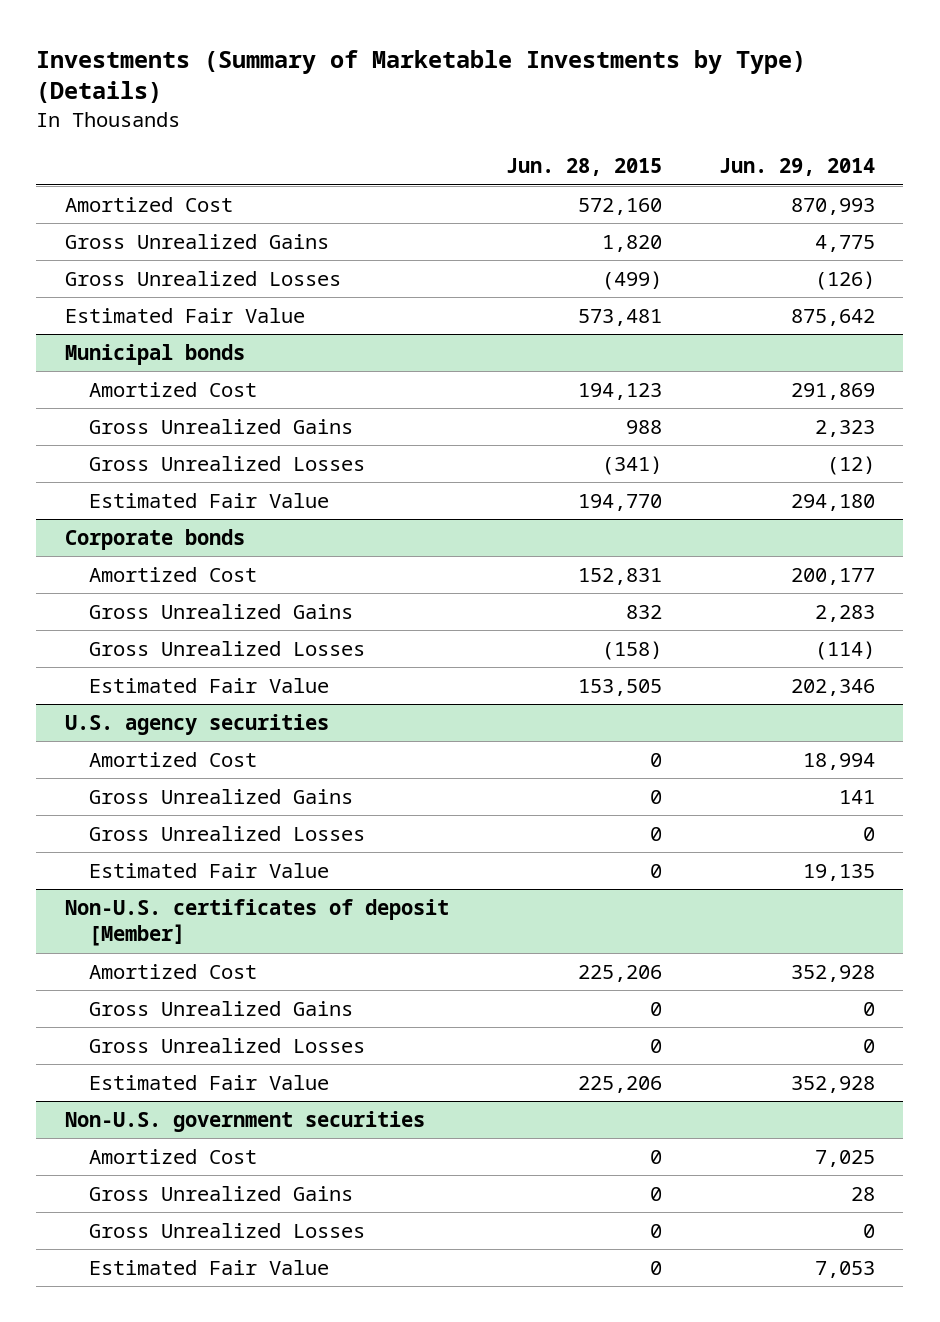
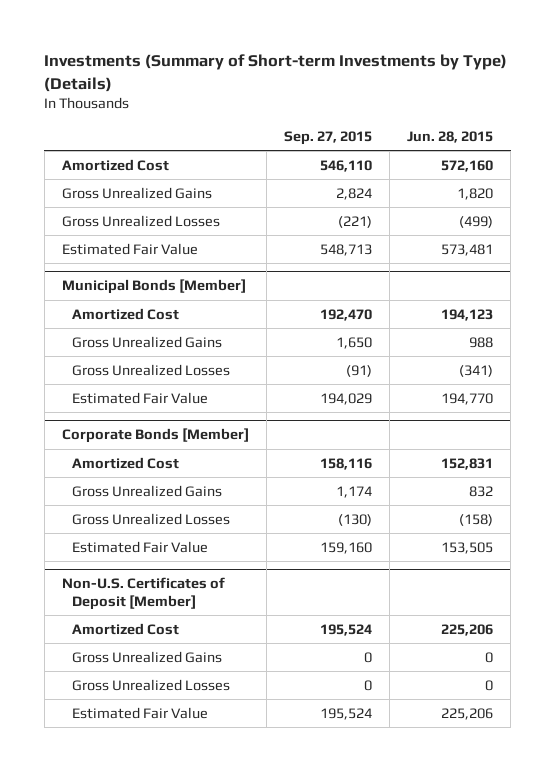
[36,49,807,104] Investments (Summary of Marketable Investments by Type) (Details) -> [44,54,508,92] Investments (Summary of Short-term Investments by Type) (Details)
[718,158,875,177] Jun. 29, 2014 -> none
none -> [283,130,372,145] Sep. 27, 2015
[64,344,245,366] Municipal bonds -> [61,279,246,295] Municipal Bonds [Member]
[64,529,245,551] Corporate bonds -> [61,428,249,444] Corporate Bonds [Member]
[64,714,329,736] U.S. agency securities -> none
[88,752,257,768] Amortized Cost -> none
[88,789,353,805] Gross Unrealized Gains -> none
[88,826,365,842] Gross Unrealized Losses -> none
[88,863,329,879] Estimated Fair Value -> none
[64,899,449,947] Non-U.S. certificates of deposit [Member] -> [61,577,225,610] Non-U.S. Certificates of Deposit [Member]
[64,1111,425,1133] Non-U.S. government securities -> none
[88,1149,257,1165] Amortized Cost -> none
[88,1186,353,1202] Gross Unrealized Gains -> none
[88,1223,365,1239] Gross Unrealized Losses -> none
[88,1260,329,1276] Estimated Fair Value -> none

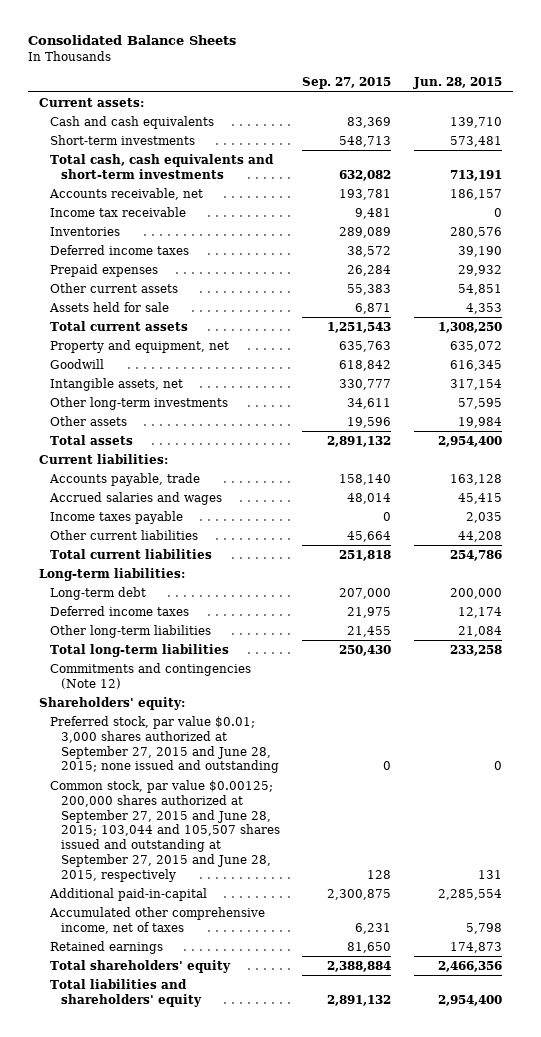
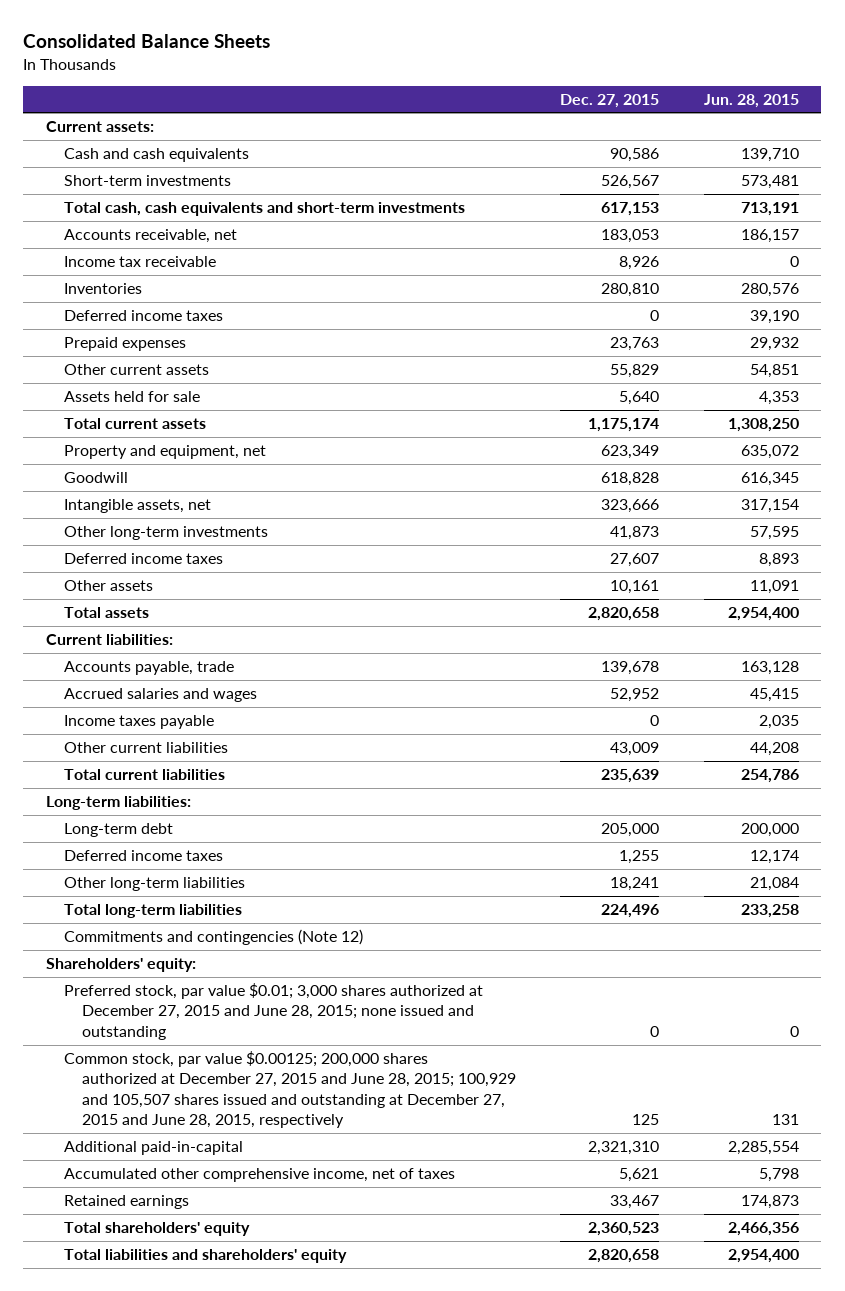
[302,77,392,90] Sep. 27, 2015 -> none
none -> [560,93,660,108] Dec. 27, 2015
none -> [63,553,223,565] Deferred income taxes
[457,416,502,428] 19,984 -> [749,580,799,595] 11,091
[49,715,279,774] Preferred stock, par value $0.01; 3,000 shares authorized at September 27, 2015 and June 28, 2015; none issued and outstanding -> [63,983,483,1040] Preferred stock, par value $0.01; 3,000 shares authorized at December 27, 2015 and June 28, 2015; none issued and outstanding
[49,779,280,882] Common stock, par value $0.00125; 200,000 shares authorized at September 27, 2015 and June 28, 2015; 103,044 and 105,507 shares issued and outstanding at September 27, 2015 and June 28, 2015, respectively -> [63,1051,517,1129] Common stock, par value $0.00125; 200,000 shares authorized at December 27, 2015 and June 28, 2015; 100,929 and 105,507 shares issued and outstanding at December 27, 2015 and June 28, 2015, respectively

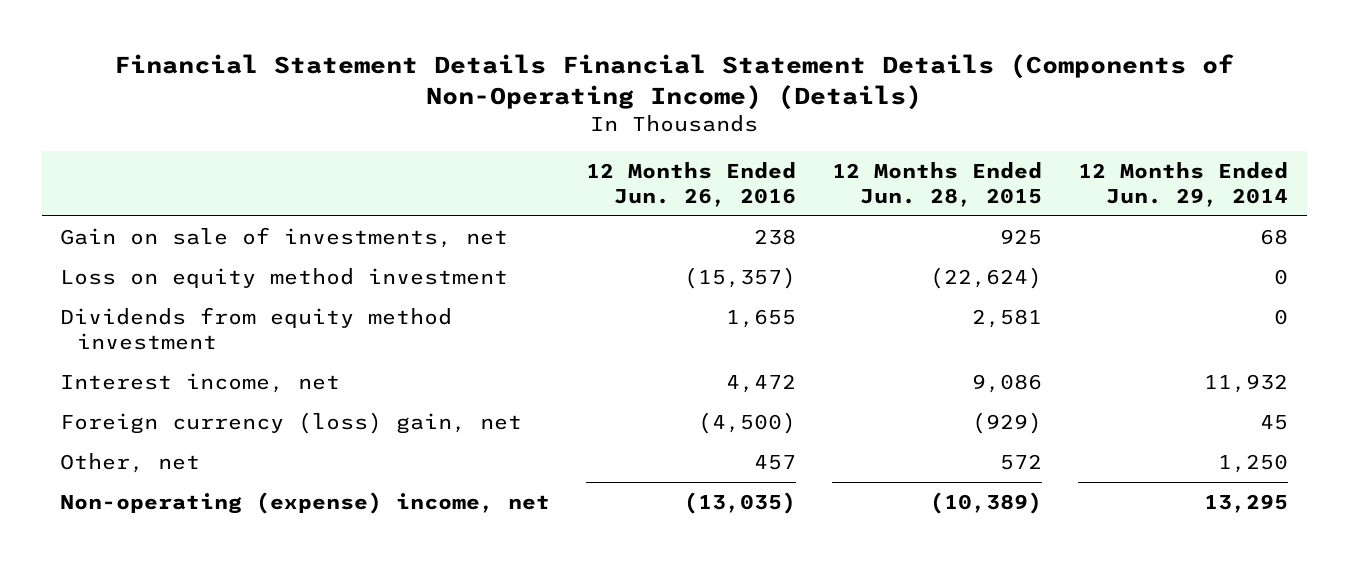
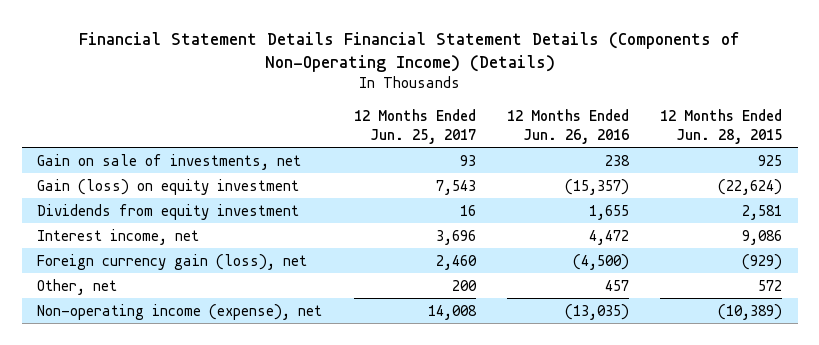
[1078,161,1289,207] 12 Months Ended Jun. 29, 2014 -> none
none -> [353,108,476,145] 12 Months Ended Jun. 25, 2017
[59,268,508,289] Loss on equity method investment -> [37,178,300,195] Gain (loss) on equity investment
[59,307,452,351] Dividends from equity method investment -> [37,203,300,220] Dividends from equity investment
[59,412,522,435] Foreign currency (loss) gain, net -> [37,253,308,270] Foreign currency gain (loss), net
[59,492,550,515] Non-operating (expense) income, net -> [37,303,323,320] Non-operating income (expense), net

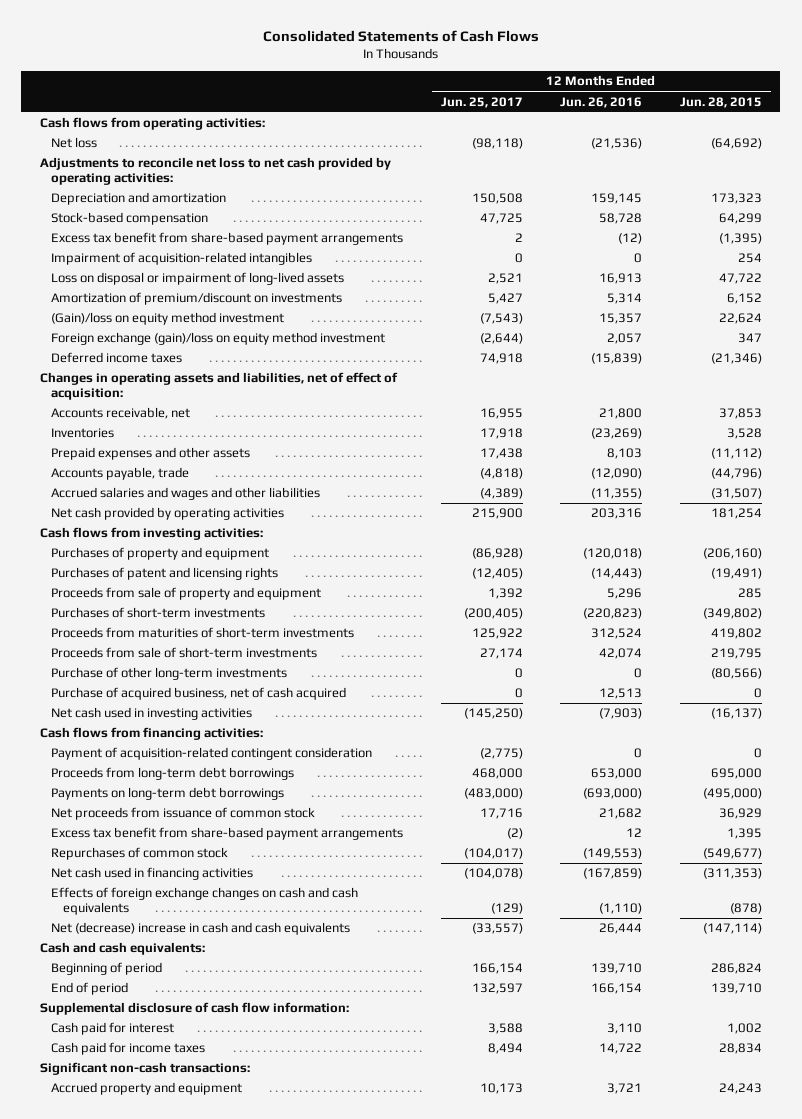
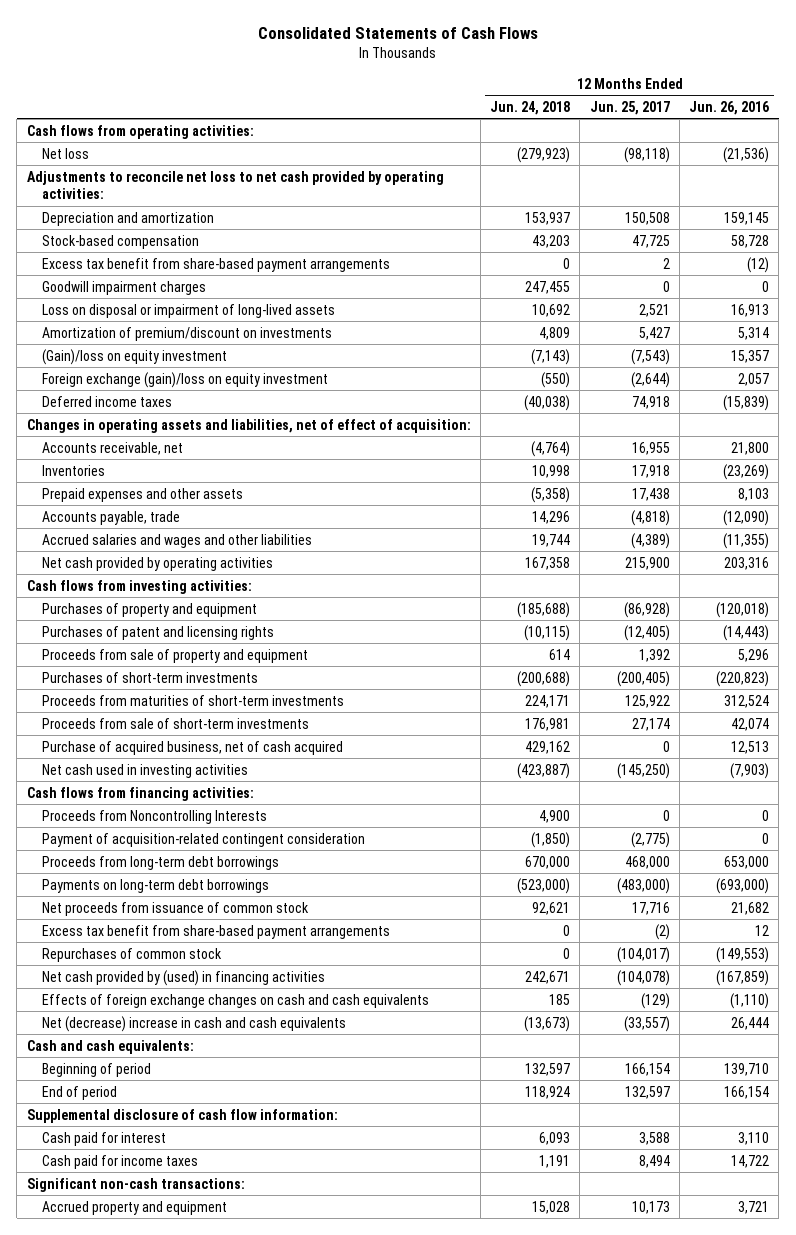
[679,96,762,108] Jun. 28, 2015 -> none
none -> [490,100,571,115] Jun. 24, 2018
[51,252,313,266] Impairment of acquisition-related intangibles -> none
none -> [41,280,206,295] Goodwill impairment charges
[51,312,285,326] (Gain)/loss on equity method investment -> [41,348,227,365] (Gain)/loss on equity investment
[51,332,386,346] Foreign exchange (gain)/loss on equity method investment -> [41,371,328,388] Foreign exchange (gain)/loss on equity investment
[51,667,288,681] Purchase of other long-term investments -> none
none -> [41,809,267,824] Proceeds from Noncontrolling Interests
[51,867,254,881] Net cash used in financing activities -> [41,969,325,986] Net cash provided by (used) in financing activities

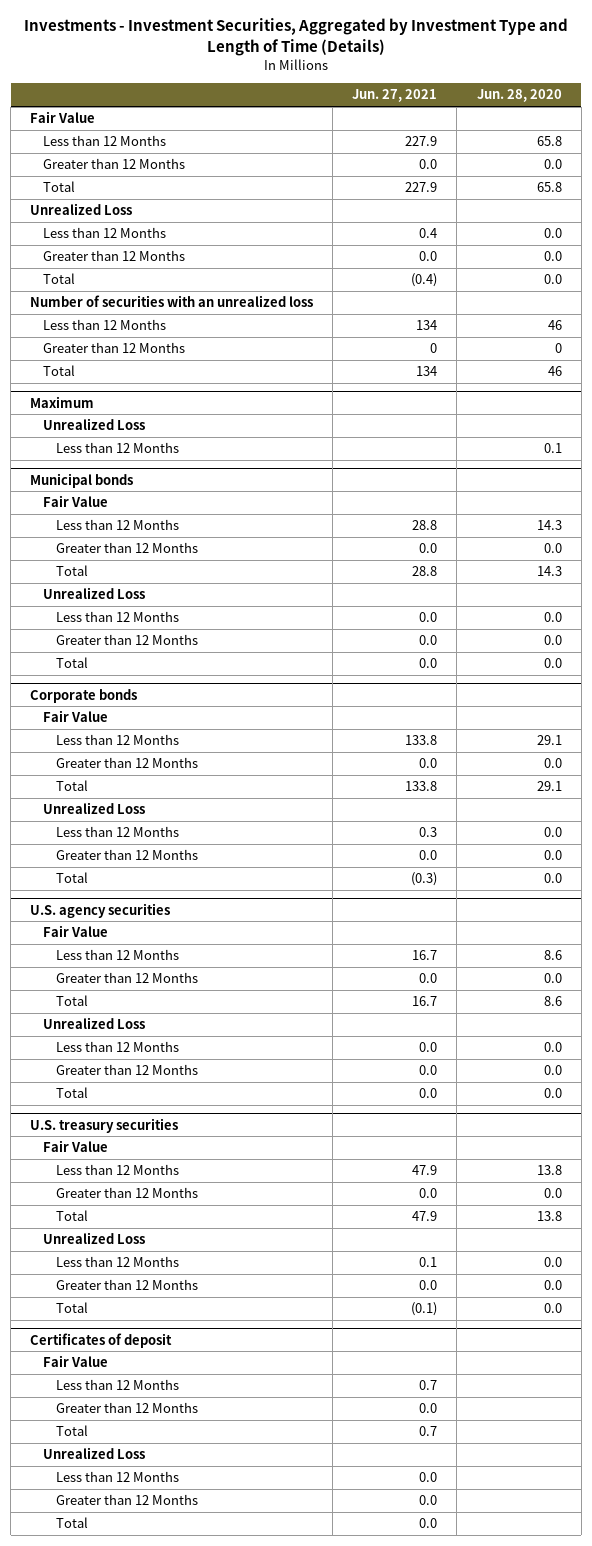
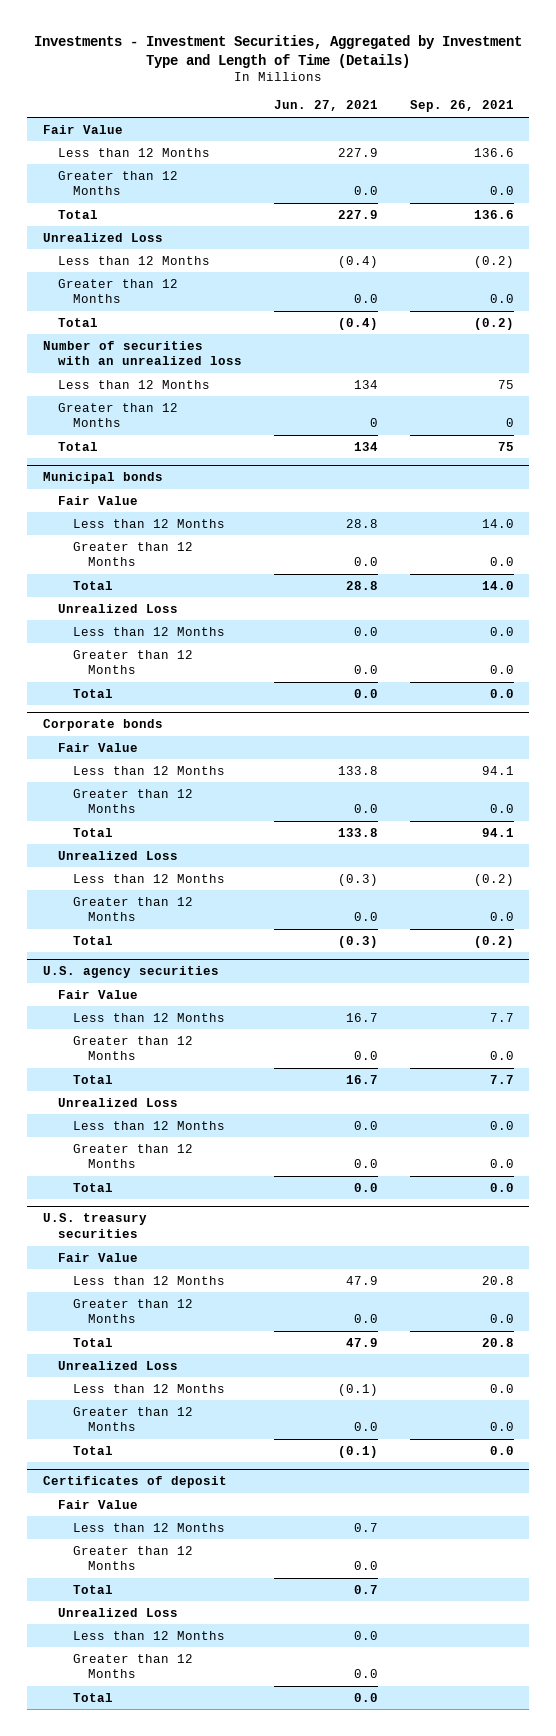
[476,89,562,103] Jun. 28, 2020 -> none
none -> [409,100,514,113] Sep. 26, 2021
[419,228,438,239] 0.4 -> [337,255,378,268] (0.4)
[30,395,95,408] Maximum -> none
[42,418,145,431] Unrealized Loss -> none
[55,442,179,454] Less than 12 Months -> none
[419,827,438,838] 0.3 -> [337,873,378,886] (0.3)
[419,1257,438,1268] 0.1 -> [337,1383,378,1396] (0.1)

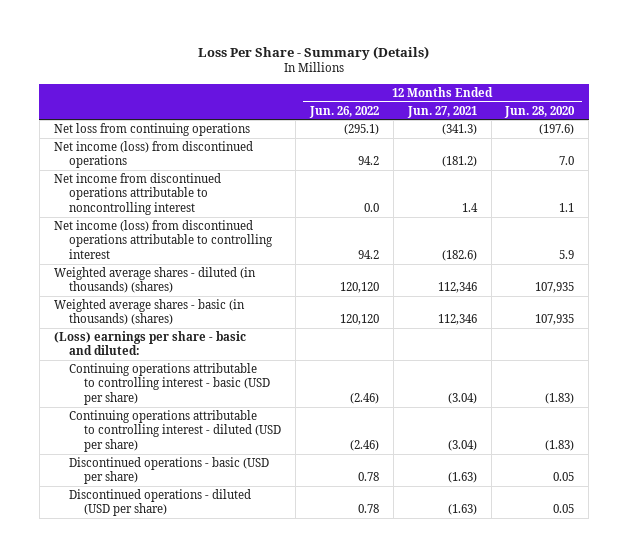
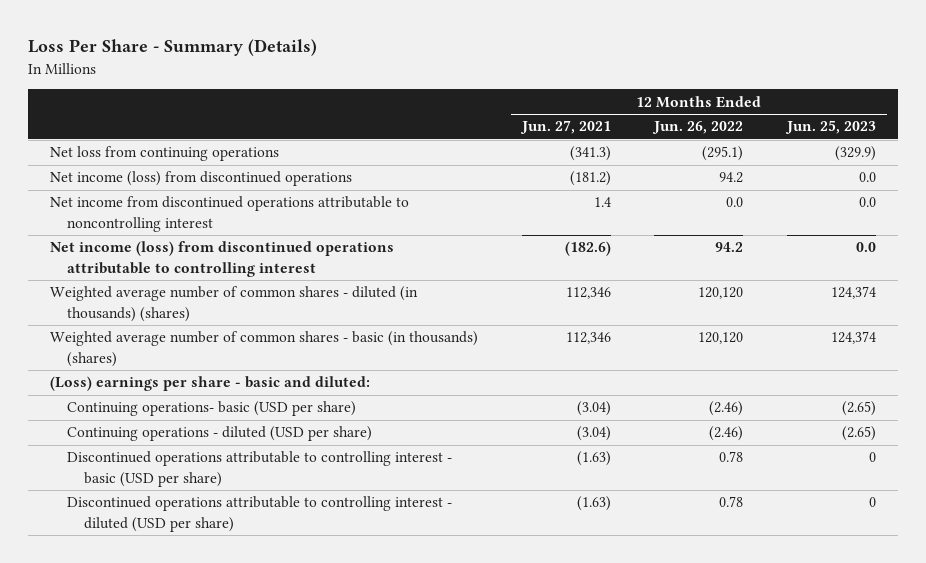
[504,105,576,118] Jun. 28, 2020 -> none
none -> [785,120,877,135] Jun. 25, 2023
[53,267,256,294] Weighted average shares - diluted (in thousands) (shares) -> [49,286,418,322] Weighted average number of common shares - diluted (in thousands) (shares)
[53,299,245,326] Weighted average shares - basic (in thousands) (shares) -> [49,331,478,367] Weighted average number of common shares - basic (in thousands) (shares)
[68,363,271,405] Continuing operations attributable to controlling interest - basic (USD per share) -> [66,401,356,417] Continuing operations- basic (USD per share)
[68,410,282,452] Continuing operations attributable to controlling interest - diluted (USD per share) -> [66,426,372,442] Continuing operations - diluted (USD per share)
[68,457,269,485] Discontinued operations - basic (USD per share) -> [66,451,452,487] Discontinued operations attributable to controlling interest - basic (USD per share)
[68,489,251,517] Discontinued operations - diluted (USD per share) -> [66,496,452,532] Discontinued operations attributable to controlling interest - diluted (USD per share)

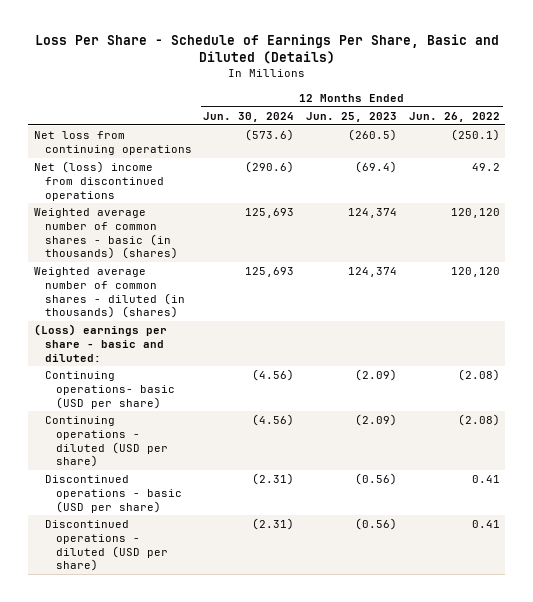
[27,39,317,57] Loss Per Share - Summary (Details) -> [34,34,499,65] Loss Per Share - Schedule of Earnings Per Share, Basic and Diluted (Details)
[519,120,611,135] Jun. 27, 2021 -> none
none -> [203,111,295,122] Jun. 30, 2024
[49,196,409,232] Net income from discontinued operations attributable to noncontrolling interest -> none
[49,241,394,277] Net income (loss) from discontinued operations attributable to controlling interest -> none
[702,146,744,162] (295.1) -> [450,129,500,142] (250.1)
[835,146,877,162] (329.9) -> [348,129,398,142] (260.5)
[49,171,352,187] Net income (loss) from discontinued operations -> [33,161,164,201] Net (loss) income from discontinued operations
[719,172,744,184] 94.2 -> [471,163,500,172] 49.2
[859,172,877,183] 0.0 -> [355,161,398,174] (69.4)
[49,286,418,322] Weighted average number of common shares - diluted (in thousands) (shares) -> [33,267,185,319] Weighted average number of common shares - diluted (in thousands) (shares)
[709,401,744,417] (2.46) -> [457,369,500,382] (2.08)
[842,401,877,417] (2.65) -> [355,369,398,382] (2.09)
[709,426,744,442] (2.46) -> [457,414,500,427] (2.08)
[842,426,877,442] (2.65) -> [355,414,398,427] (2.09)
[66,451,452,487] Discontinued operations attributable to controlling interest - basic (USD per share) -> [44,475,182,513] Discontinued operations - basic (USD per share)
[719,451,744,463] 0.78 -> [471,475,500,484] 0.41
[869,452,877,463] 0 -> [355,473,398,486] (0.56)
[66,496,452,532] Discontinued operations attributable to controlling interest - diluted (USD per share) -> [44,520,168,572] Discontinued operations - diluted (USD per share)
[719,496,744,508] 0.78 -> [471,520,500,529] 0.41
[869,497,877,508] 0 -> [355,518,398,531] (0.56)

